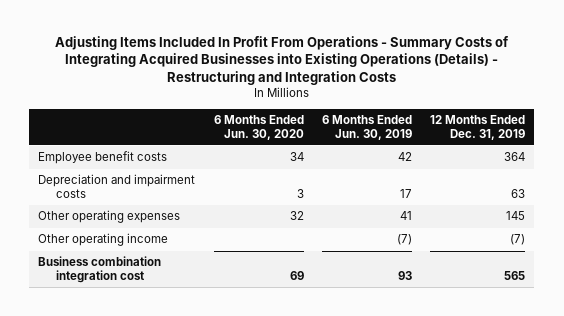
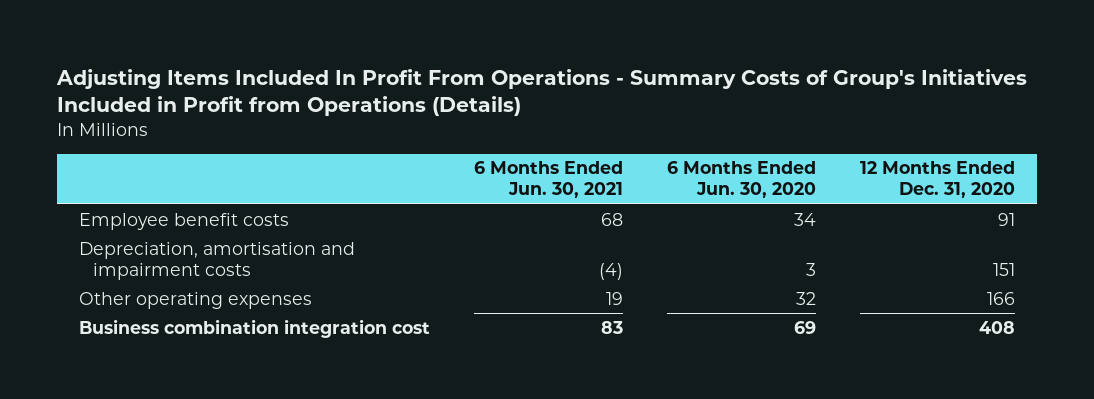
[54,35,509,86] Adjusting Items Included In Profit From Operations - Summary Costs of Integrating Acquired Businesses into Existing Operations (Details) - Restructuring and Integration Costs -> [56,68,1028,117] Adjusting Items Included In Profit From Operations - Summary Costs of Group's Initiatives Included in Profit from Operations (Details)
[321,115,412,140] 6 Months Ended Jun. 30, 2019 -> none
[430,115,526,140] 12 Months Ended Dec. 31, 2019 -> none
none -> [474,161,624,199] 6 Months Ended Jun. 30, 2021
none -> [859,161,1015,199] 12 Months Ended Dec. 31, 2020
[38,174,196,199] Depreciation and impairment costs -> [79,241,356,280] Depreciation, amortisation and impairment costs
[38,233,169,247] Other operating income -> none

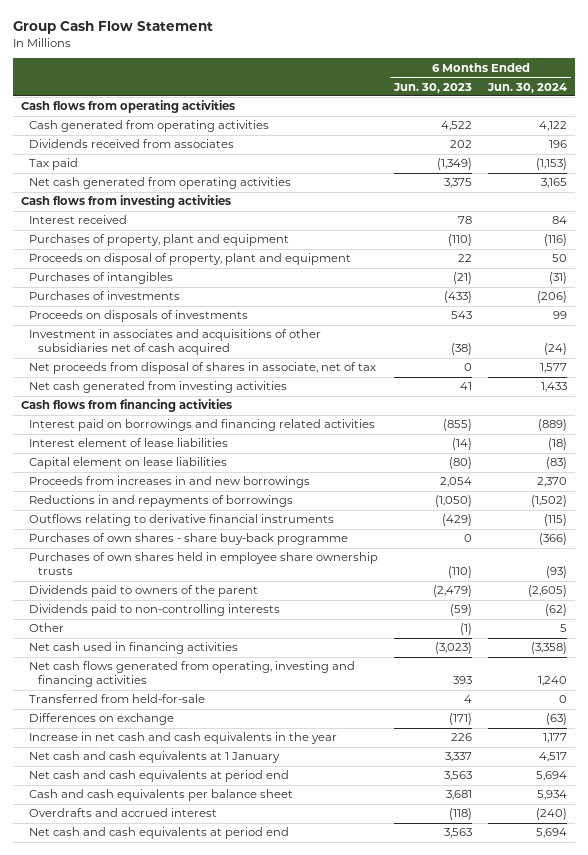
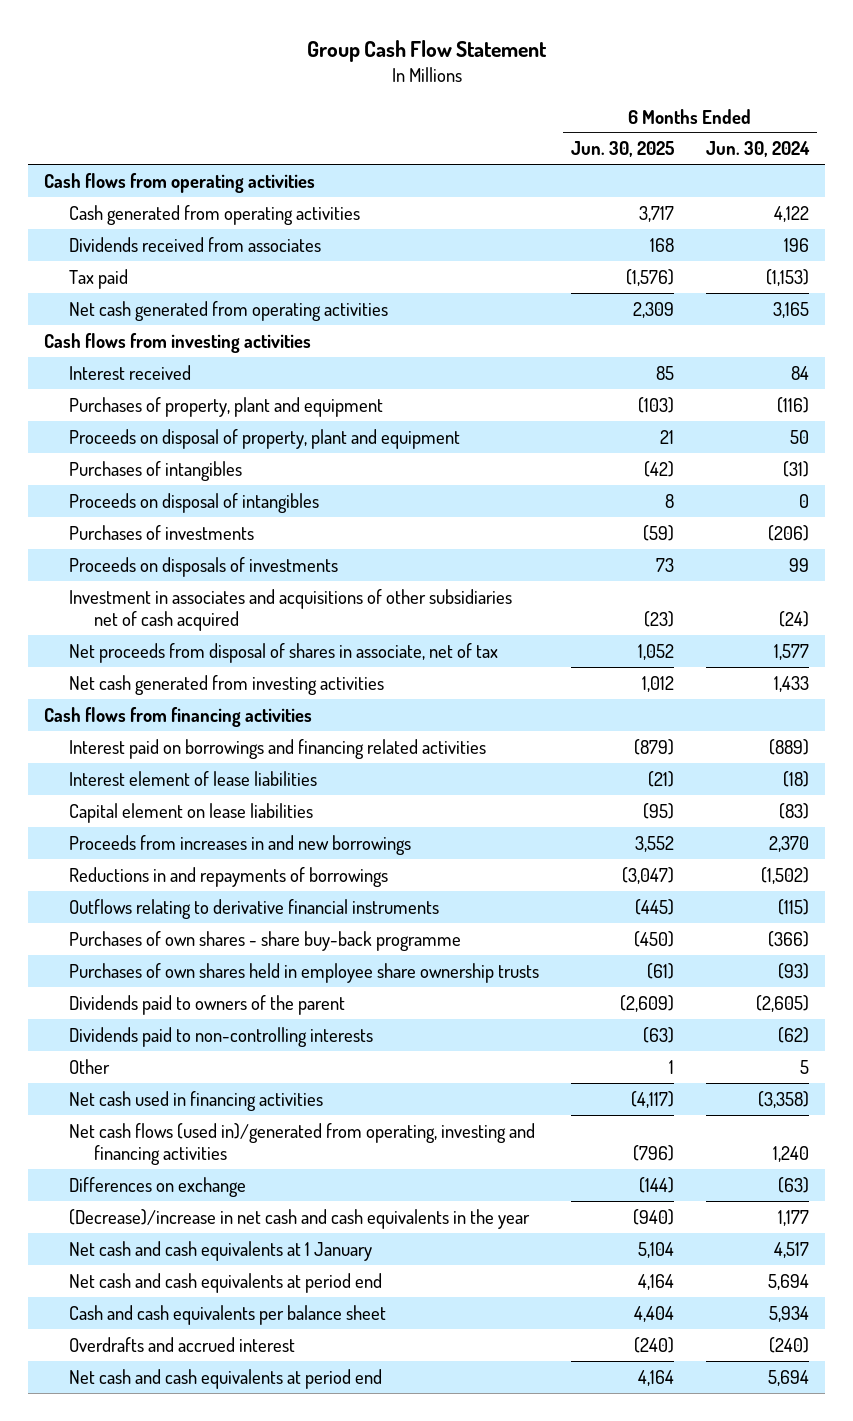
[393,82,473,93] Jun. 30, 2023 -> none
none -> [571,141,675,158] Jun. 30, 2025
none -> [68,492,319,513] Proceeds on disposal of intangibles
[29,694,206,704] Transferred from held-for-sale -> none
[29,661,356,688] Net cash flows generated from operating, investing and financing activities -> [68,1122,535,1166] Net cash flows (used in)/generated from operating, investing and financing activities
[29,732,338,745] Increase in net cash and cash equivalents in the year -> [68,1208,530,1229] (Decrease)/increase in net cash and cash equivalents in the year

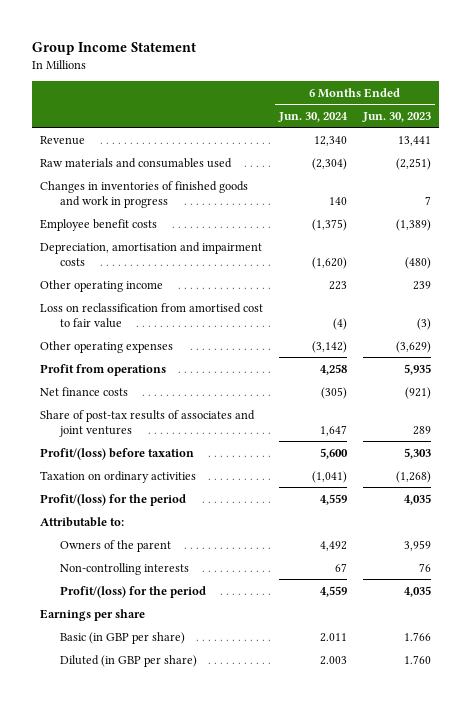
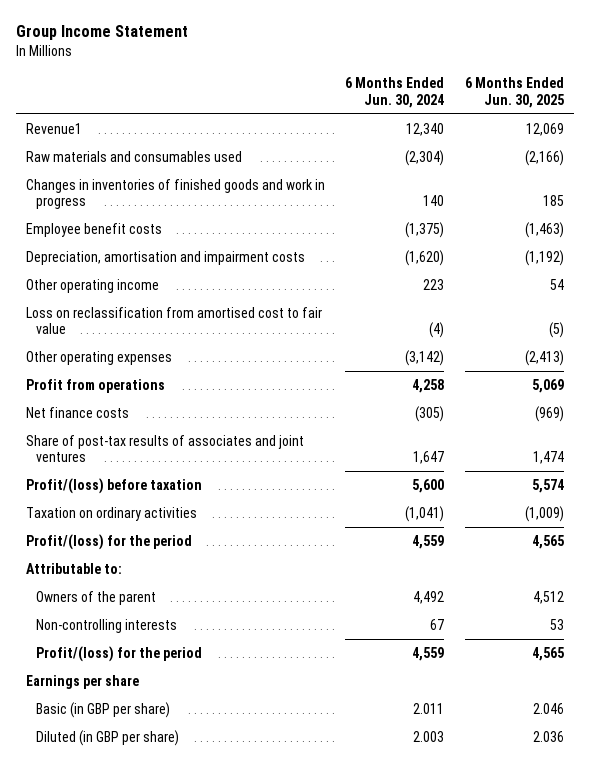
[361,111,431,122] Jun. 30, 2023 -> none
none -> [464,77,564,108] 6 Months Ended Jun. 30, 2025
[40,135,86,145] Revenue -> [26,122,83,134] Revenue1

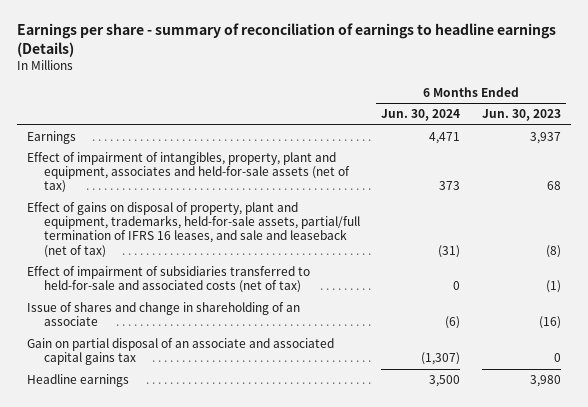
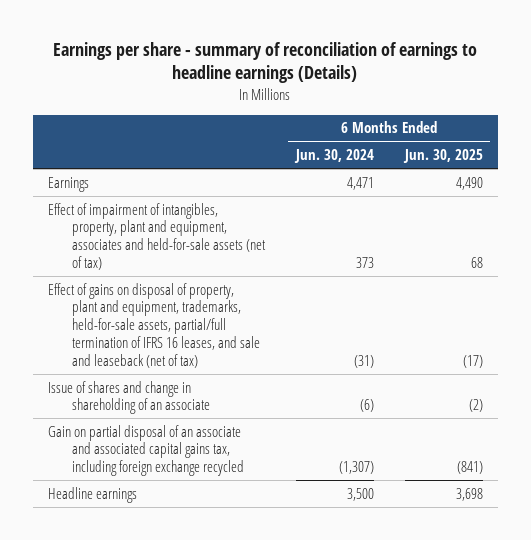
[481,109,561,122] Jun. 30, 2023 -> none
none -> [402,149,483,164] Jun. 30, 2025
[27,266,311,294] Effect of impairment of subsidiaries transferred to held-for-sale and associated costs (net of tax) -> none
[27,338,335,366] Gain on partial disposal of an associate and associated capital gains tax -> [48,424,244,477] Gain on partial disposal of an associate and associated capital gains tax, including foreign exchange recycled

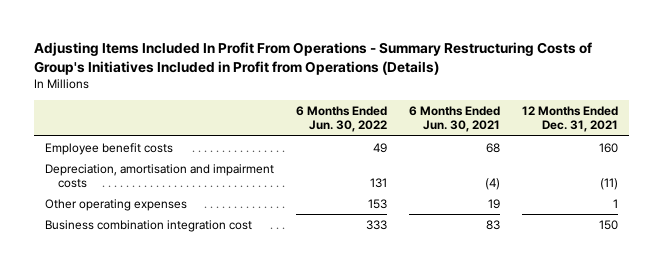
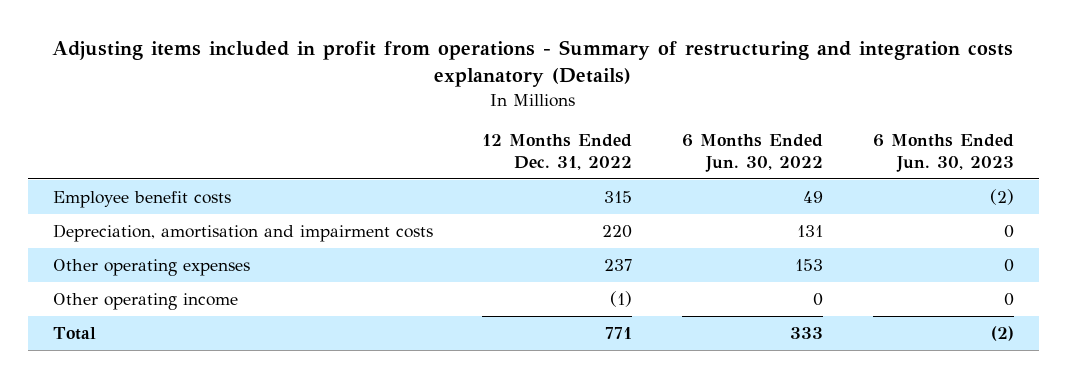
[33,41,592,75] Adjusting Items Included In Profit From Operations - Summary Restructuring Costs of Group's Initiatives Included in Profit from Operations (Details) -> [52,39,1014,87] Adjusting items included in profit from operations - Summary of restructuring and integration costs explanatory (Details)
[409,106,501,133] 6 Months Ended Jun. 30, 2021 -> none
[522,106,619,133] 12 Months Ended Dec. 31, 2021 -> none
none -> [482,134,633,170] 12 Months Ended Dec. 31, 2022
none -> [873,134,1015,172] 6 Months Ended Jun. 30, 2023
none -> [52,293,238,311] Other operating income
[44,219,252,232] Business combination integration cost -> [52,327,96,341] Total

